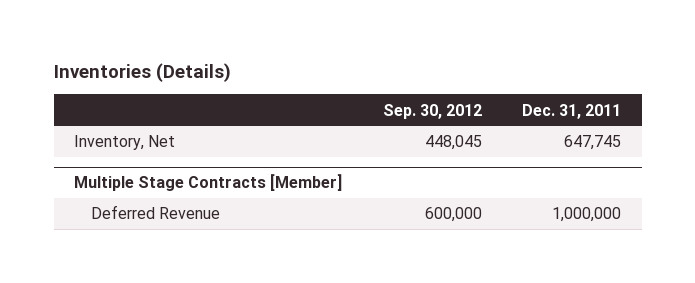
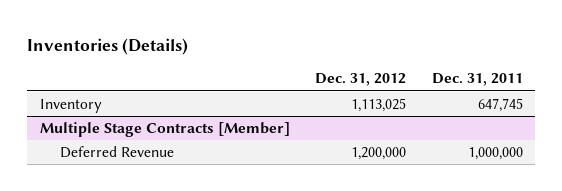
[382,103,482,119] Sep. 30, 2012 -> none
none -> [315,73,407,87] Dec. 31, 2012
[73,135,175,151] Inventory, Net -> [39,99,102,114] Inventory

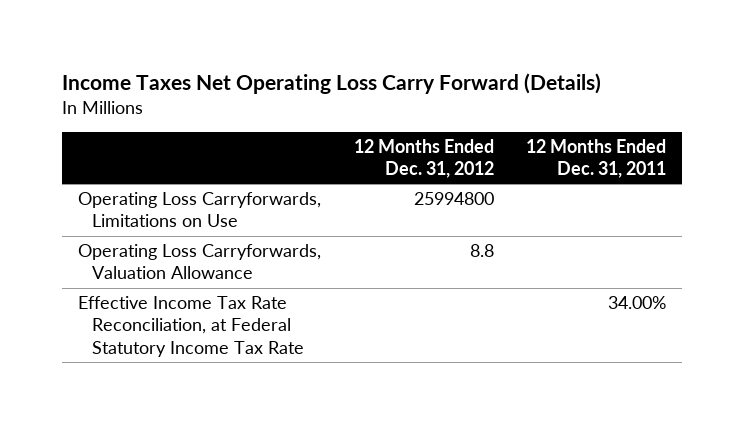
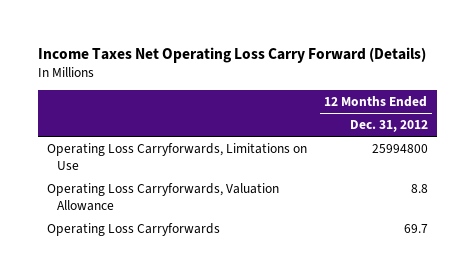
[526,138,667,179] 12 Months Ended Dec. 31, 2011 -> none
[78,296,304,357] Effective Income Tax Rate Reconciliation, at Federal Statutory Income Tax Rate -> none
none -> [46,222,220,236] Operating Loss Carryforwards

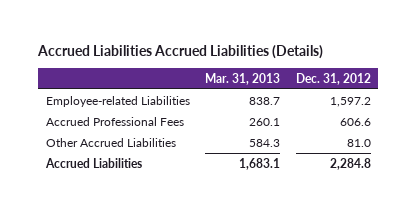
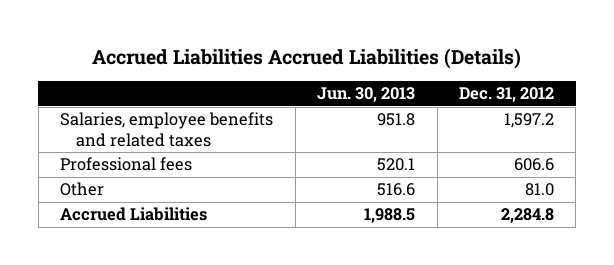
[205,72,281,85] Mar. 31, 2013 -> none
none -> [317,87,416,103] Jun. 30, 2013
[45,95,190,107] Employee-related Liabilities -> [60,112,274,147] Salaries, employee benefits and related taxes
[45,116,184,126] Accrued Professional Fees -> [60,157,193,172] Professional fees
[45,137,176,147] Other Accrued Liabilities -> [60,182,105,197] Other

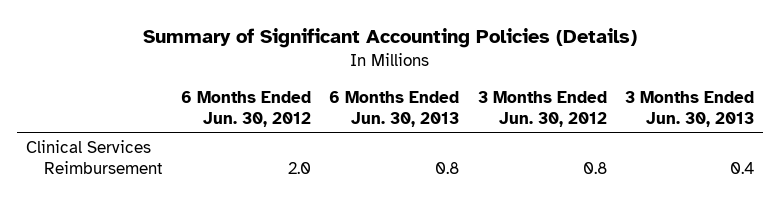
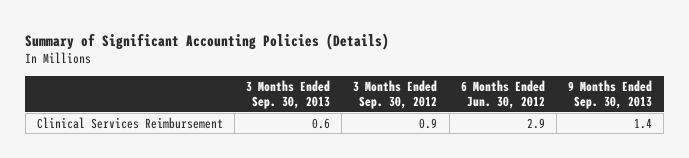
[329,90,460,127] 6 Months Ended Jun. 30, 2013 -> none
[477,90,607,127] 3 Months Ended Jun. 30, 2012 -> none
[624,90,754,127] 3 Months Ended Jun. 30, 2013 -> none
none -> [246,79,331,110] 3 Months Ended Sep. 30, 2013
none -> [353,79,438,110] 3 Months Ended Sep. 30, 2012
none -> [567,79,652,110] 9 Months Ended Sep. 30, 2013
[288,161,312,174] 2.0 -> [526,117,545,129] 2.9

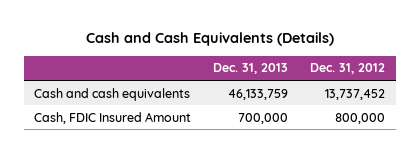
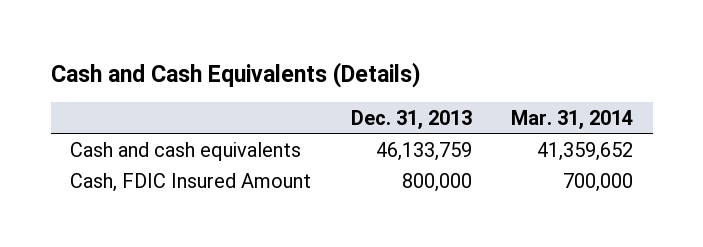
[309,63,385,75] Dec. 31, 2012 -> none
none -> [511,109,634,130] Mar. 31, 2014
[238,112,289,124] 700,000 -> [401,172,472,192] 800,000

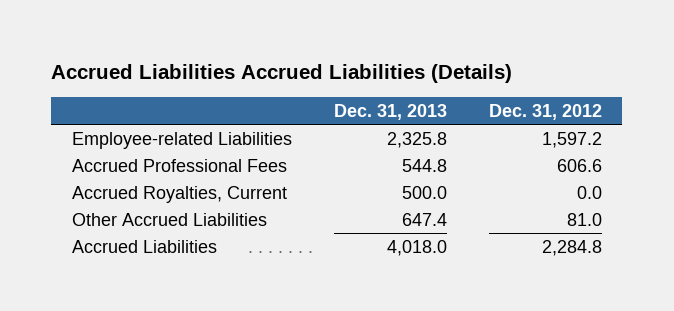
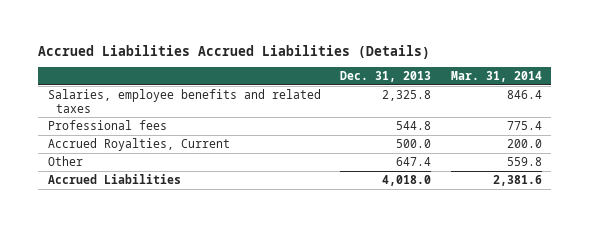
[488,103,602,120] Dec. 31, 2012 -> none
none -> [450,70,542,82] Mar. 31, 2014
[72,131,293,149] Employee-related Liabilities -> [47,88,321,113] Salaries, employee benefits and related taxes
[72,158,288,172] Accrued Professional Fees -> [47,119,167,130] Professional fees
[72,212,268,226] Other Accrued Liabilities -> [47,155,83,166] Other

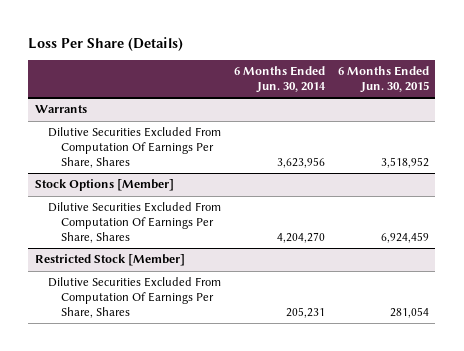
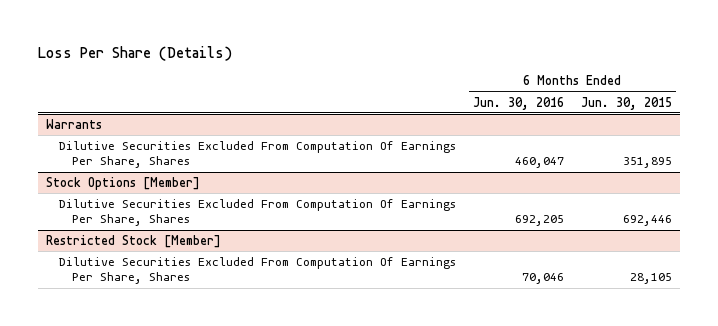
[233,66,326,94] 6 Months Ended Jun. 30, 2014 -> none
none -> [473,96,565,110] Jun. 30, 2016
[380,157,429,169] 3,518,952 -> [622,157,672,169] 351,895
[380,232,429,244] 6,924,459 -> [622,215,672,227] 692,446
[389,307,429,319] 281,054 -> [629,273,672,285] 28,105

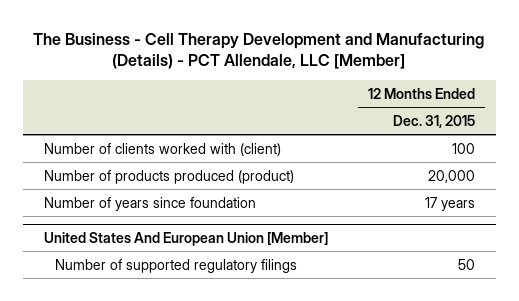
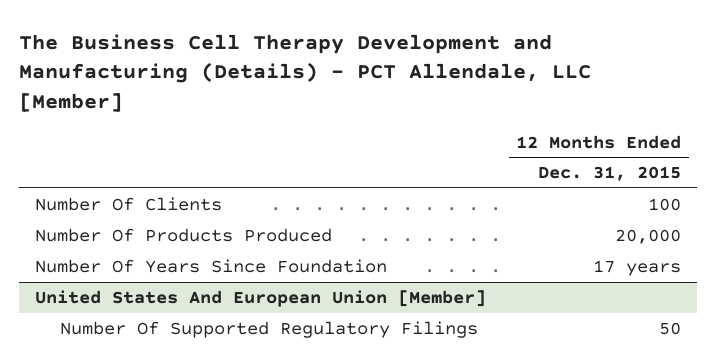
[33,32,485,70] The Business - Cell Therapy Development and Manufacturing (Details) - PCT Allendale, LLC [Member] -> [19,33,592,112] The Business Cell Therapy Development and Manufacturing (Details) - PCT Allendale, LLC [Member]
[43,142,281,156] Number of clients worked with (client) -> [34,196,222,211] Number Of Clients
[43,169,294,184] Number of products produced (product) -> [34,227,332,242] Number Of Products Produced
[43,196,256,211] Number of years since foundation -> [34,258,387,273] Number Of Years Since Foundation
[55,258,298,273] Number of supported regulatory filings -> [59,320,478,338] Number Of Supported Regulatory Filings

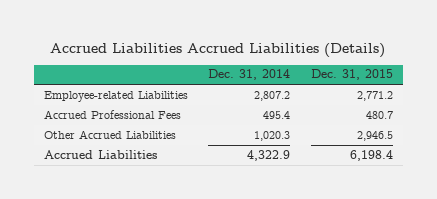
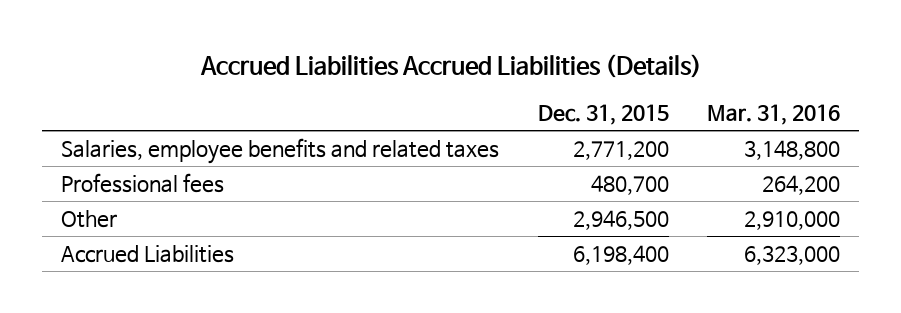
[208,69,291,81] Dec. 31, 2014 -> none
none -> [706,104,840,126] Mar. 31, 2016
[44,90,189,102] Employee-related Liabilities -> [61,138,500,165] Salaries, employee benefits and related taxes
[356,90,393,101] 2,771.2 -> [572,141,669,161] 2,771,200
[44,109,182,119] Accrued Professional Fees -> [61,173,225,194] Professional fees
[365,110,393,119] 480.7 -> [590,175,669,196] 480,700
[44,129,177,139] Other Accrued Liabilities -> [61,210,118,229] Other
[356,130,393,141] 2,946.5 -> [572,210,669,231] 2,946,500
[349,149,393,161] 6,198.4 -> [572,245,669,266] 6,198,400

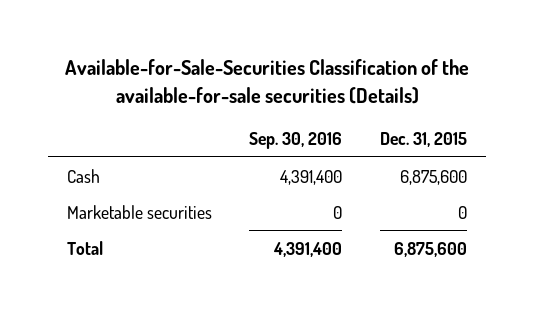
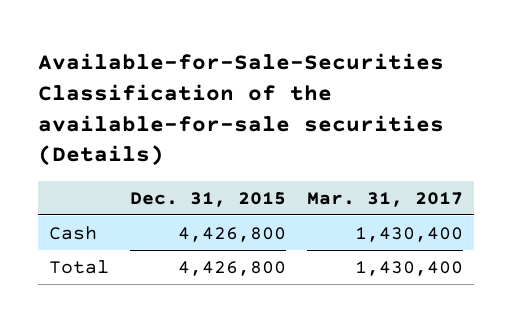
[249,131,343,149] Sep. 30, 2016 -> none
none -> [307,192,464,208] Mar. 31, 2017
[66,204,212,219] Marketable securities -> none
[399,169,467,185] 6,875,600 -> [177,226,286,242] 4,426,800
[393,241,467,257] 6,875,600 -> [177,260,286,276] 4,426,800

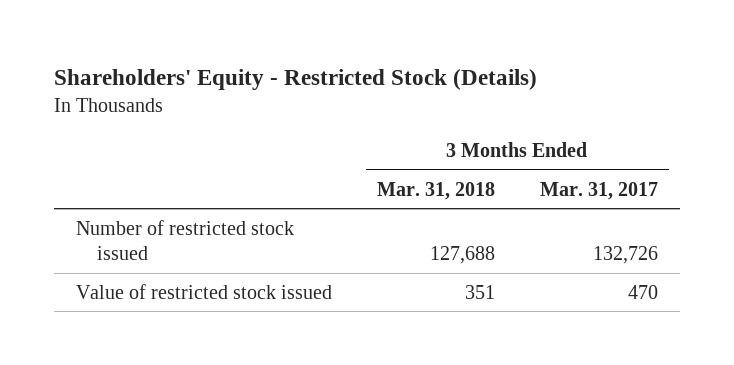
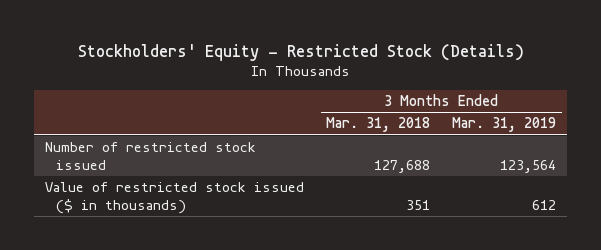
[53,68,537,90] Shareholders' Equity - Restricted Stock (Details) -> [77,43,524,61] Stockholders' Equity - Restricted Stock (Details)
[539,181,658,200] Mar. 31, 2017 -> none
none -> [452,117,557,133] Mar. 31, 2019
[76,283,333,299] Value of restricted stock issued -> [45,182,305,215] Value of restricted stock issued ($ in thousands)

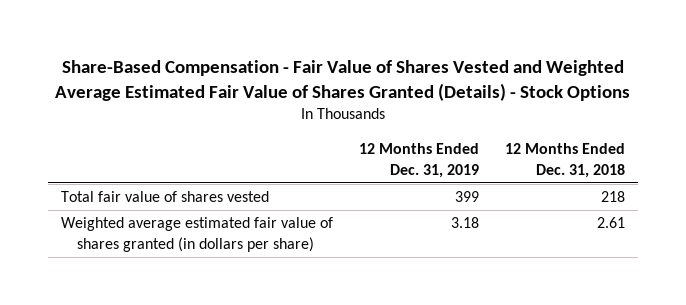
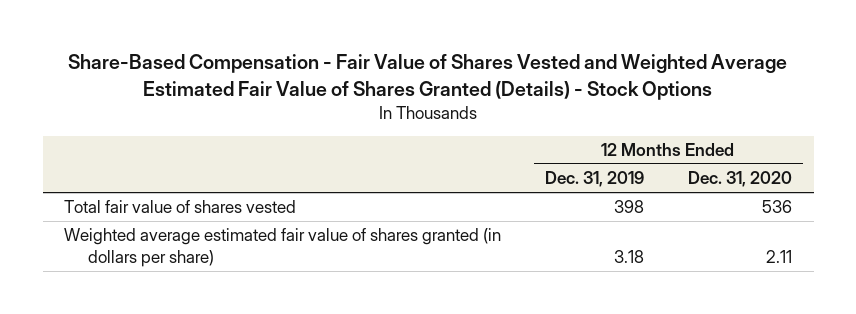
[504,142,625,178] 12 Months Ended Dec. 31, 2018 -> none
none -> [687,171,792,188] Dec. 31, 2020
[454,191,479,203] 399 -> [614,200,645,214] 398

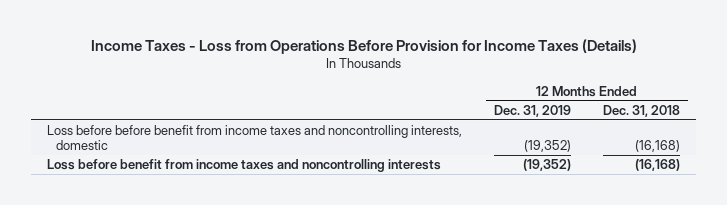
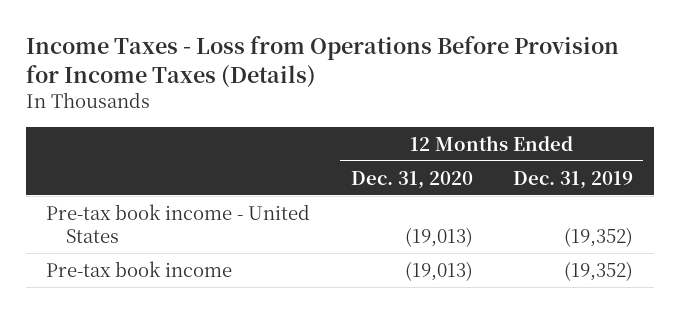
[603,104,681,117] Dec. 31, 2018 -> none
none -> [350,170,473,189] Dec. 31, 2020
[47,125,463,151] Loss before before benefit from income taxes and noncontrolling interests, domestic -> [45,203,310,244] Pre-tax book income - United States
[47,159,442,173] Loss before benefit from income taxes and noncontrolling interests -> [45,260,232,277] Pre-tax book income

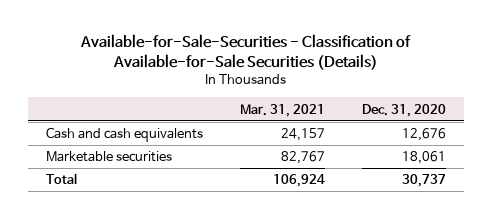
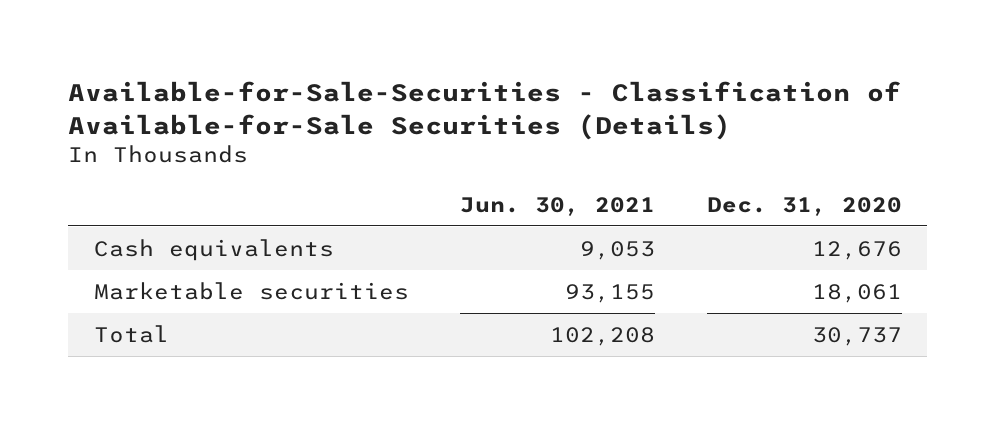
[240,103,326,117] Mar. 31, 2021 -> none
none -> [460,196,656,216] Jun. 30, 2021
[46,127,204,143] Cash and cash equivalents -> [93,238,334,261] Cash equivalents

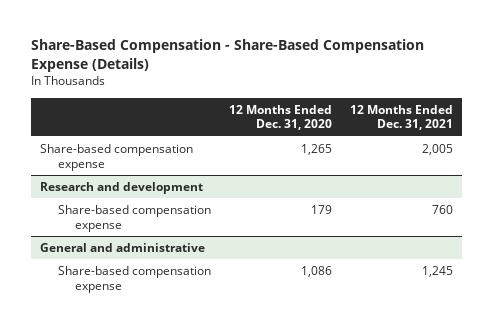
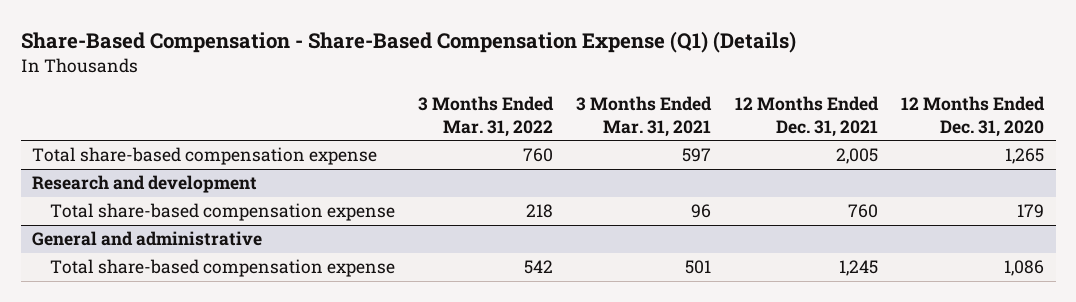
[31,39,425,73] Share-Based Compensation - Share-Based Compensation Expense (Details) -> [20,31,796,54] Share-Based Compensation - Share-Based Compensation Expense (Q1) (Details)
none -> [418,95,555,137] 3 Months Ended Mar. 31, 2022
none -> [576,95,713,137] 3 Months Ended Mar. 31, 2021
[40,144,194,171] Share-based compensation expense -> [32,147,378,166] Total share-based compensation expense
[57,205,211,232] Share-based compensation expense -> [49,203,395,222] Total share-based compensation expense
[57,266,211,293] Share-based compensation expense -> [49,259,395,278] Total share-based compensation expense

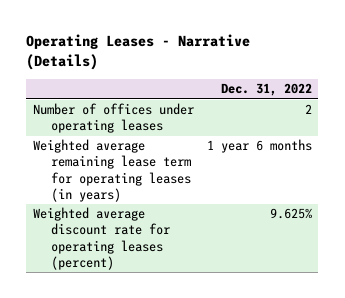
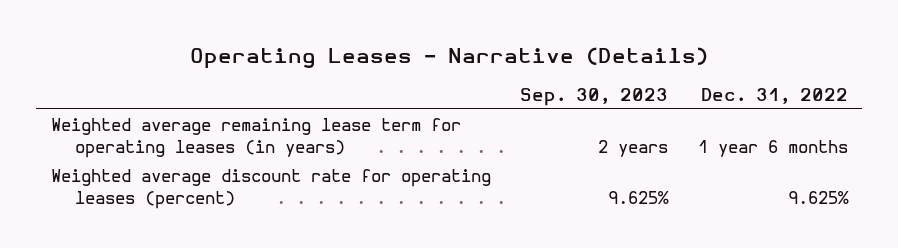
none -> [520,87,669,106] Sep. 30, 2023
[32,103,194,134] Number of offices under operating leases -> none

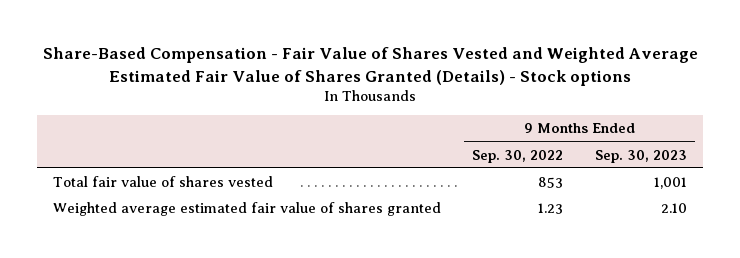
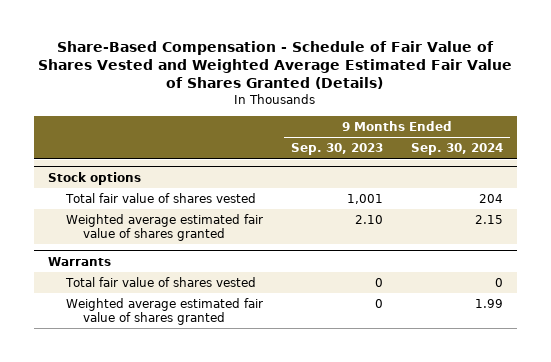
[42,47,698,86] Share-Based Compensation - Fair Value of Shares Vested and Weighted Average Estimated Fair Value of Shares Granted (Details) - Stock options -> [38,41,513,90] Share-Based Compensation - Schedule of Fair Value of Shares Vested and Weighted Average Estimated Fair Value of Shares Granted (Details)
[472,149,564,163] Sep. 30, 2022 -> none
none -> [410,143,503,156] Sep. 30, 2024
none -> [48,171,142,185] Stock options
none -> [48,256,112,266] Warrants
none -> [64,276,256,287] Total fair value of shares vested
none -> [65,297,263,325] Weighted average estimated fair value of shares granted

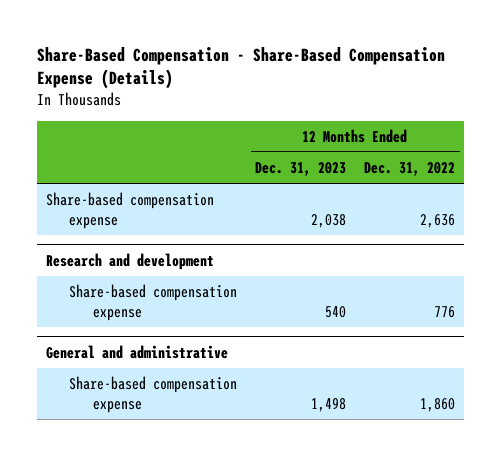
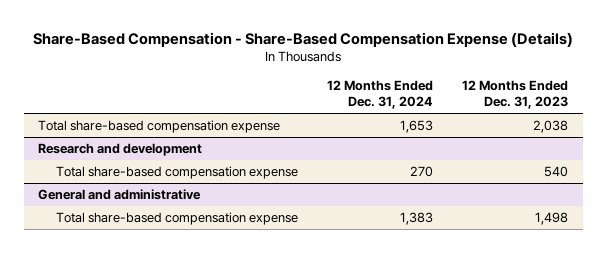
[364,161,456,176] Dec. 31, 2022 -> none
none -> [327,80,434,110] 12 Months Ended Dec. 31, 2024
[45,192,214,229] Share-based compensation expense -> [38,119,281,133] Total share-based compensation expense
[69,284,238,321] Share-based compensation expense -> [56,165,299,179] Total share-based compensation expense
[69,376,238,413] Share-based compensation expense -> [56,211,299,225] Total share-based compensation expense

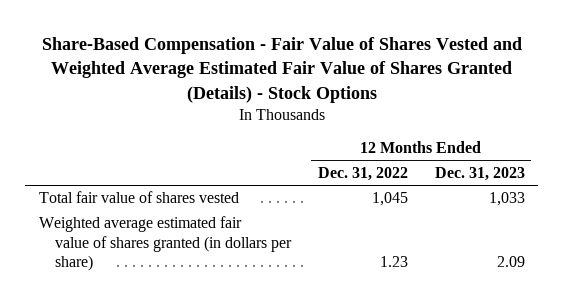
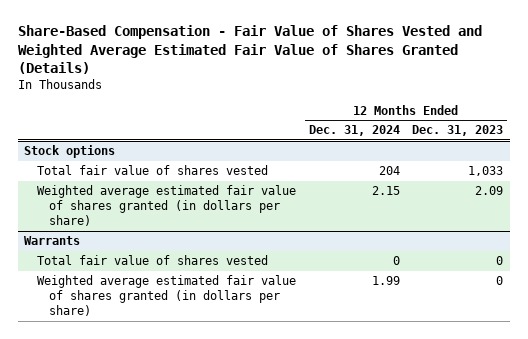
[41,36,522,103] Share-Based Compensation - Fair Value of Shares Vested and Weighted Average Estimated Fair Value of Shares Granted (Details) - Stock Options -> [17,25,482,74] Share-Based Compensation - Fair Value of Shares Vested and Weighted Average Estimated Fair Value of Shares Granted (Details)
[317,166,408,181] Dec. 31, 2022 -> none
none -> [308,125,400,137] Dec. 31, 2024
none -> [24,145,116,159] Stock options
none -> [24,236,81,246] Warrants
none -> [36,255,268,266] Total fair value of shares vested
none -> [36,275,296,317] Weighted average estimated fair value of shares granted (in dollars per share)

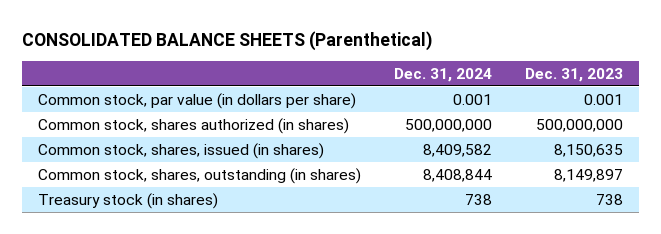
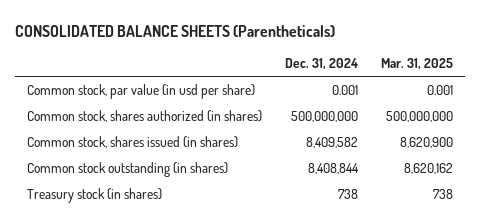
[21,30,432,51] CONSOLIDATED BALANCE SHEETS (Parenthetical) -> [15,24,336,37] CONSOLIDATED BALANCE SHEETS (Parentheticals)
[524,67,623,82] Dec. 31, 2023 -> none
none -> [381,58,454,71] Mar. 31, 2025
[38,92,357,109] Common stock, par value (in dollars per share) -> [26,83,255,99] Common stock, par value (in usd per share)
[38,142,325,159] Common stock, shares, issued (in shares) -> [26,135,238,148] Common stock, shares issued (in shares)
[38,167,362,184] Common stock, shares, outstanding (in shares) -> [26,161,228,177] Common stock outstanding (in shares)

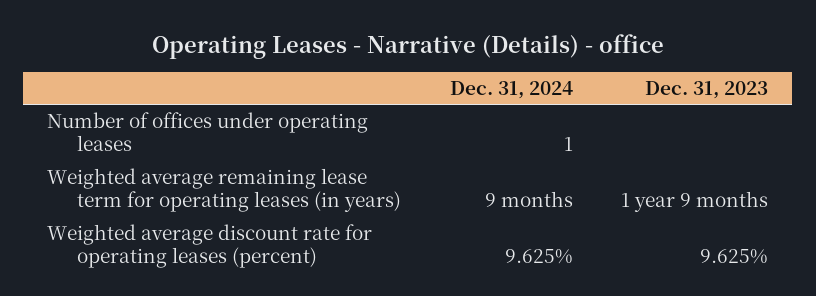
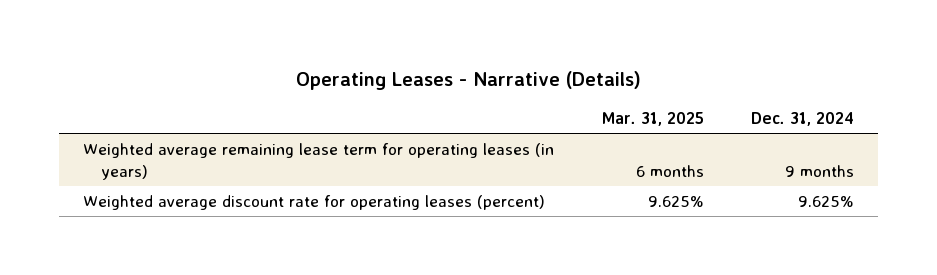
[151,33,664,59] Operating Leases - Narrative (Details) - office -> [295,70,641,90] Operating Leases - Narrative (Details)
[645,81,769,100] Dec. 31, 2023 -> none
none -> [601,111,704,126] Mar. 31, 2025
[47,112,369,152] Number of offices under operating leases -> none

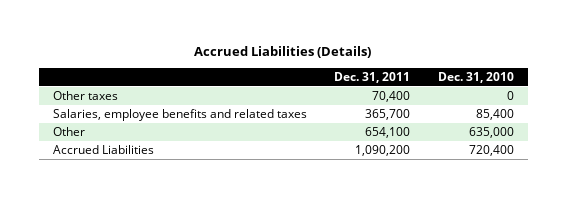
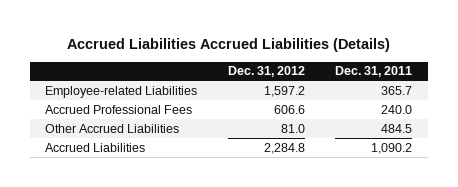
[194,46,372,59] Accrued Liabilities (Details) -> [66,38,390,53] Accrued Liabilities Accrued Liabilities (Details)
[437,71,514,83] Dec. 31, 2010 -> none
none -> [227,66,305,78] Dec. 31, 2012
[52,90,118,100] Other taxes -> none
[52,108,307,121] Salaries, employee benefits and related taxes -> [45,85,198,98] Employee-related Liabilities
[365,108,411,120] 365,700 -> [381,85,413,95] 365.7
none -> [45,104,193,114] Accrued Professional Fees
[52,126,85,136] Other -> [45,123,180,133] Other Accrued Liabilities
[365,126,411,138] 654,100 -> [381,123,413,133] 484.5
[355,144,411,156] 1,090,200 -> [371,142,413,154] 1,090.2

